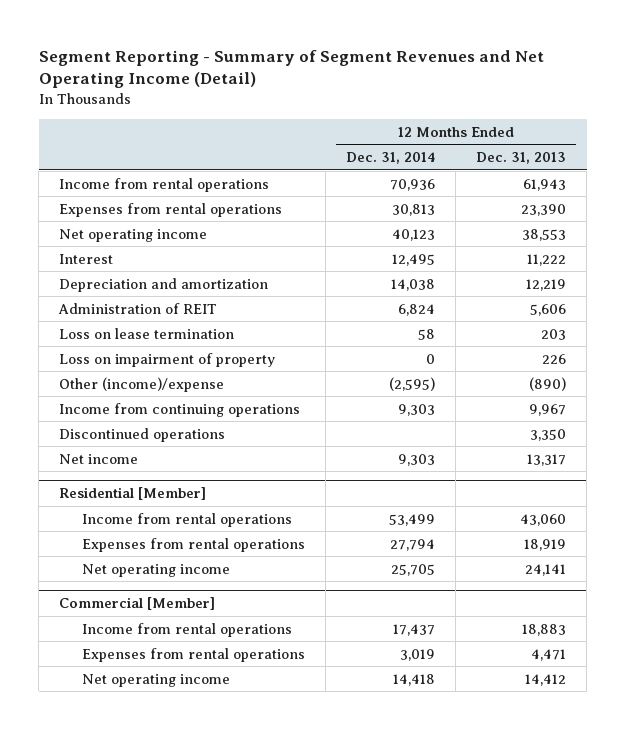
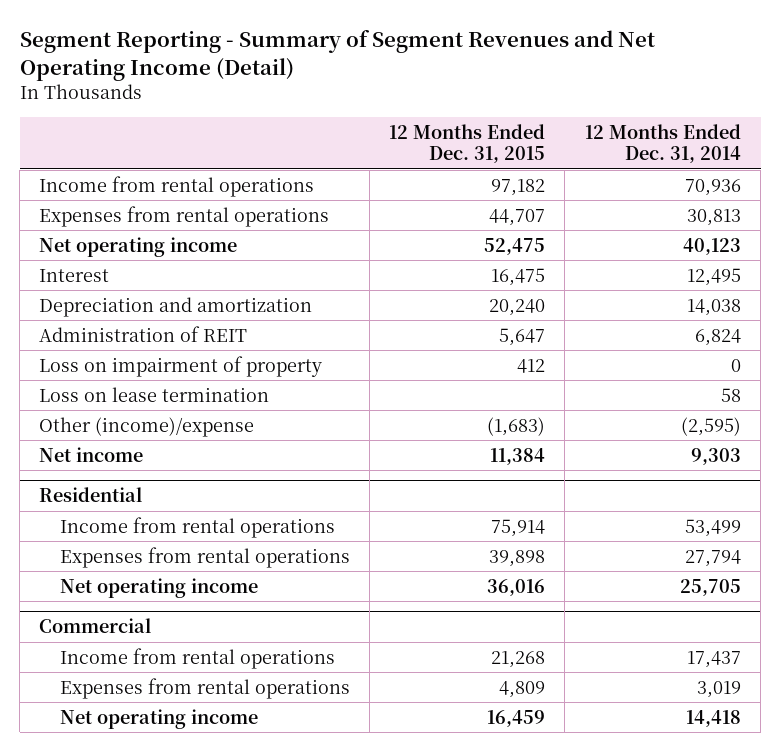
[476,152,567,165] Dec. 31, 2013 -> none
none -> [389,123,546,164] 12 Months Ended Dec. 31, 2015
[59,327,235,339] Loss on lease termination -> [39,386,270,402] Loss on lease termination
[59,402,301,417] Income from continuing operations -> none
[59,427,226,442] Discontinued operations -> none
[59,487,207,501] Residential [Member] -> [39,487,143,503] Residential
[59,597,216,611] Commercial [Member] -> [39,618,152,634] Commercial

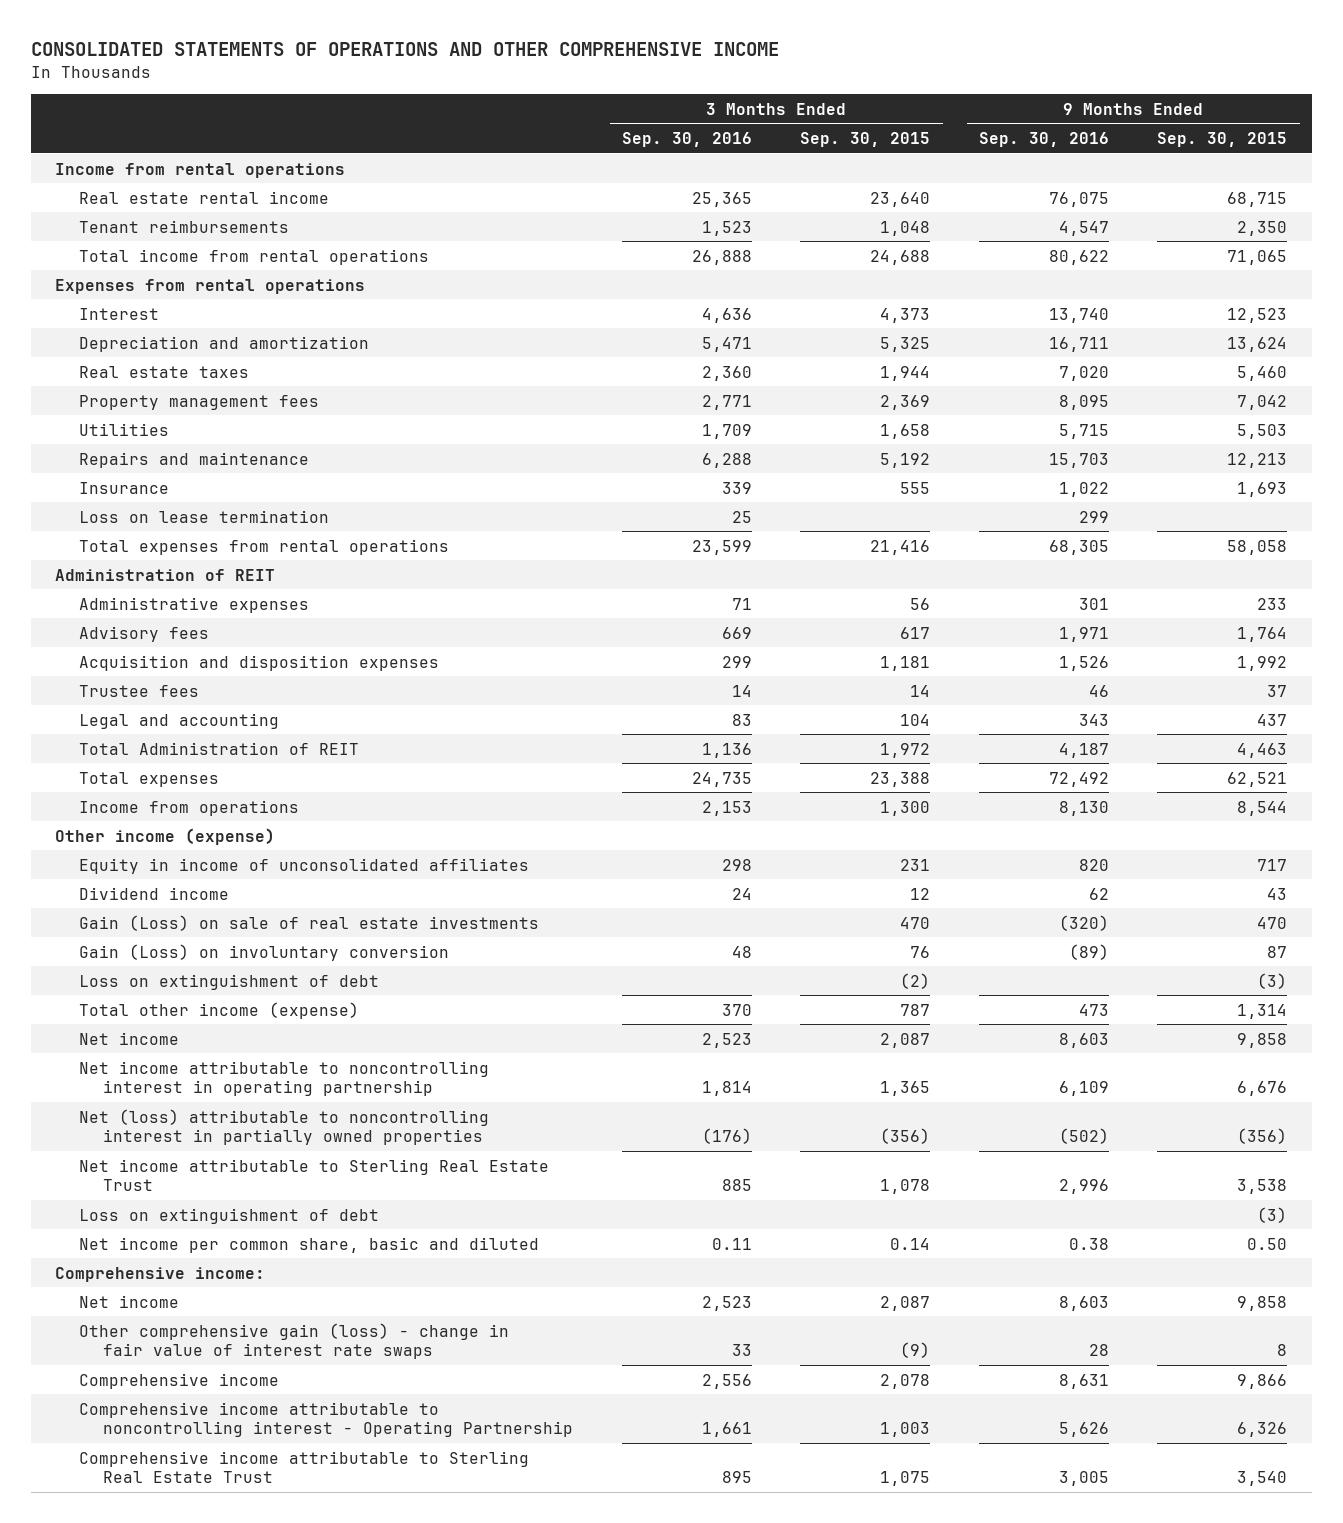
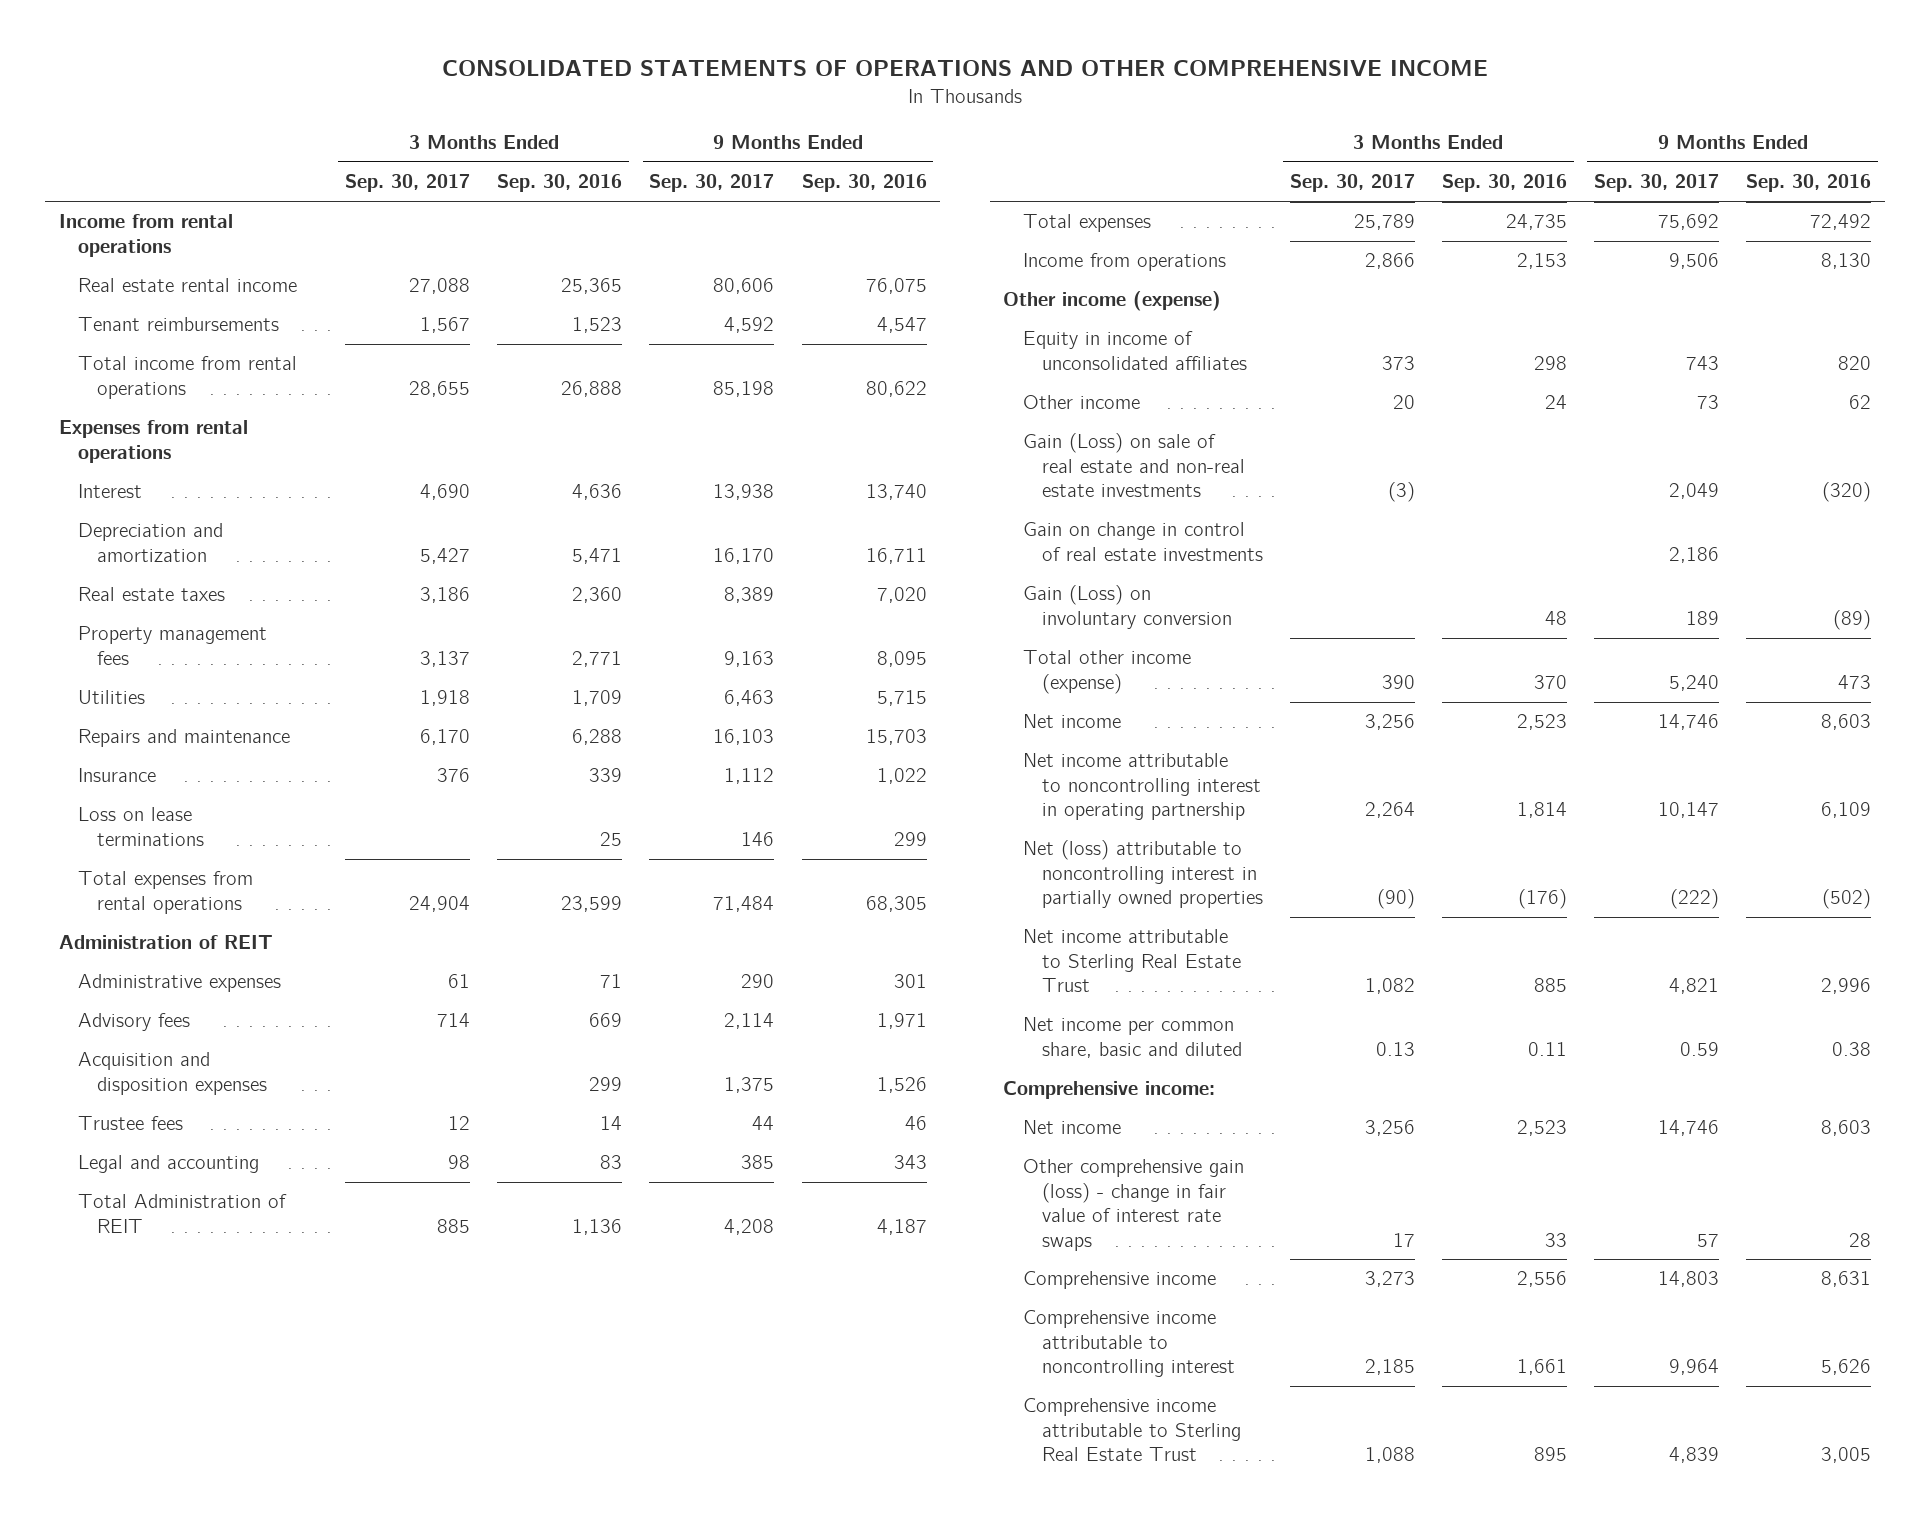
[800,132,931,148] Sep. 30, 2015 -> none
[1157,132,1288,148] Sep. 30, 2015 -> none
none -> [345,174,471,193] Sep. 30, 2017
none -> [649,174,775,193] Sep. 30, 2017
[79,509,330,523] Loss on lease termination -> [77,807,204,846] Loss on lease terminations
[79,886,230,900] Dividend income -> [1022,395,1140,410] Other income
[79,914,540,931] Gain (Loss) on sale of real estate investments -> [1022,433,1245,498] Gain (Loss) on sale of real estate and non-real estate investments
none -> [1022,522,1263,561] Gain on change in control of real estate investments
[79,973,380,990] Loss on extinguishment of debt -> none
[79,1207,380,1224] Loss on extinguishment of debt -> none
[79,1401,574,1437] Comprehensive income attributable to noncontrolling interest - Operating Partnership -> [1022,1310,1235,1378] Comprehensive income attributable to noncontrolling interest

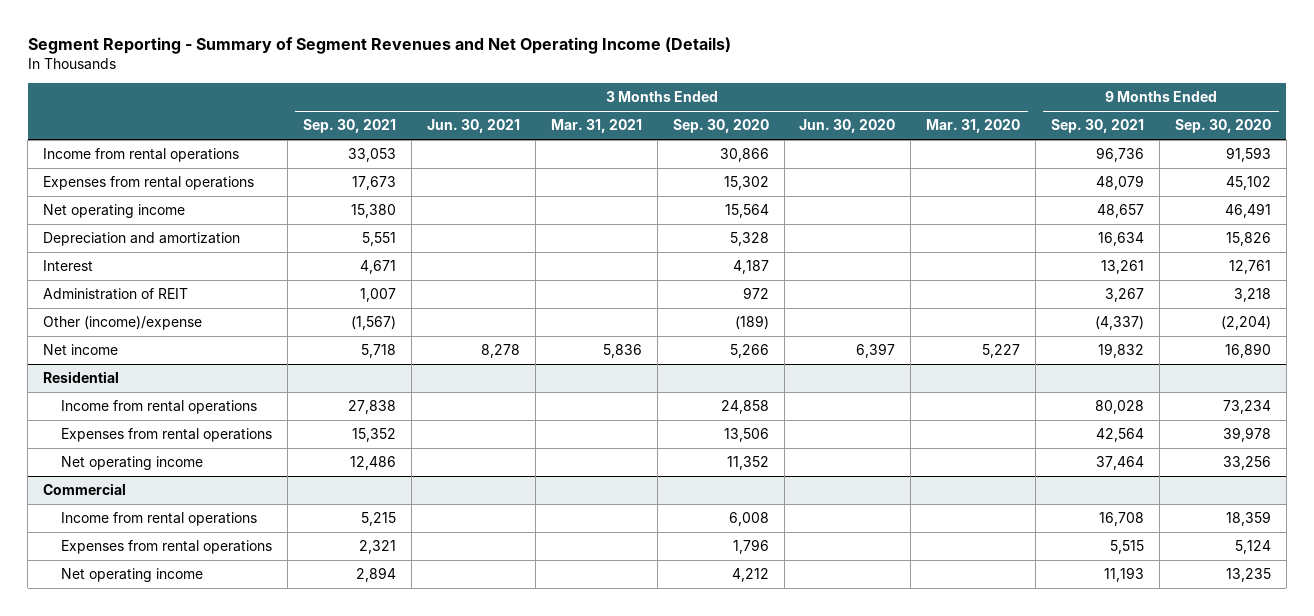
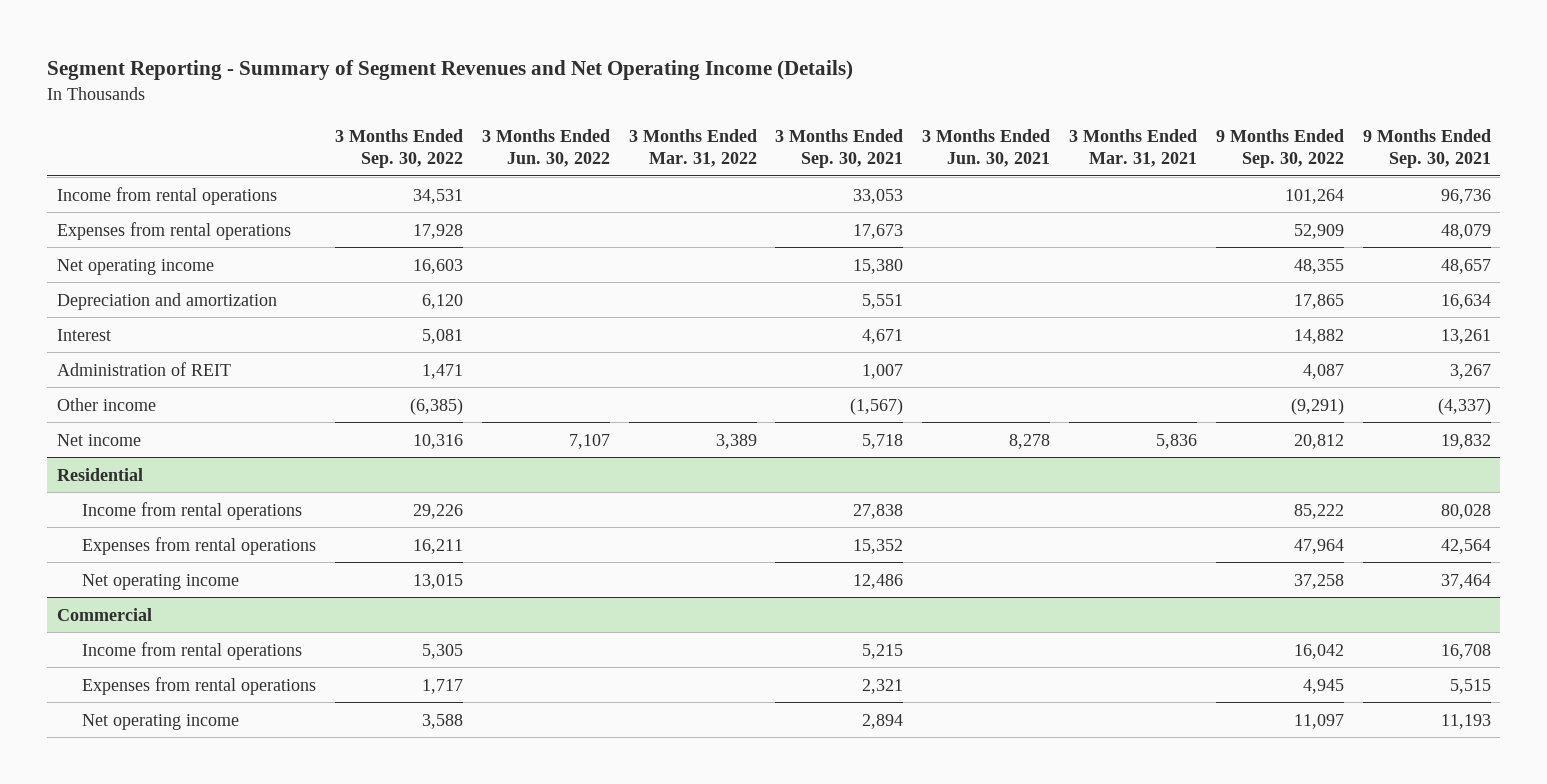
[672,119,769,134] Sep. 30, 2020 -> none
[799,119,896,134] Jun. 30, 2020 -> none
[926,119,1021,134] Mar. 31, 2020 -> none
[1174,119,1271,134] Sep. 30, 2020 -> none
none -> [335,128,464,169] 3 Months Ended Sep. 30, 2022
none -> [481,128,610,168] 3 Months Ended Jun. 30, 2022
none -> [628,128,757,168] 3 Months Ended Mar. 31, 2022
none -> [1215,128,1344,169] 9 Months Ended Sep. 30, 2022
[43,316,203,331] Other (income)/expense -> [56,397,156,411] Other income

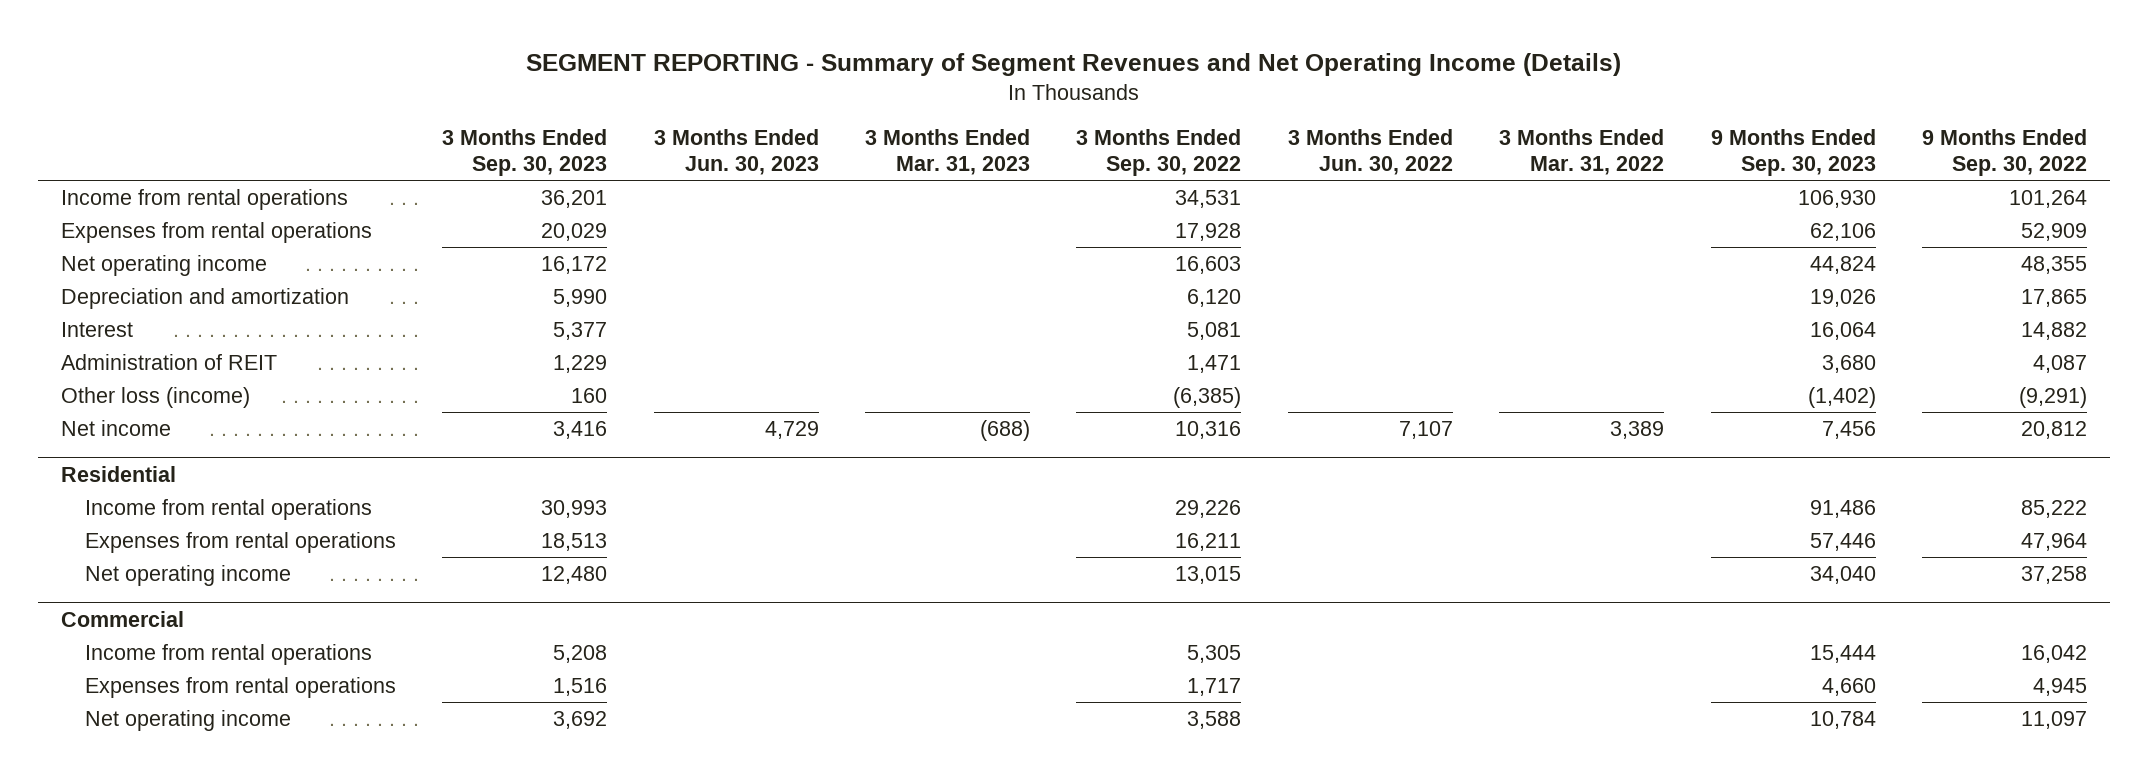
[47,60,854,81] Segment Reporting - Summary of Segment Revenues and Net Operating Income (Details) -> [526,53,1622,77] SEGMENT REPORTING - Summary of Segment Revenues and Net Operating Income (Details)
[775,128,904,169] 3 Months Ended Sep. 30, 2021 -> none
[922,128,1051,168] 3 Months Ended Jun. 30, 2021 -> none
[1069,128,1198,168] 3 Months Ended Mar. 31, 2021 -> none
[1362,128,1491,169] 9 Months Ended Sep. 30, 2021 -> none
none -> [442,129,608,177] 3 Months Ended Sep. 30, 2023
none -> [653,129,819,176] 3 Months Ended Jun. 30, 2023
none -> [864,129,1030,176] 3 Months Ended Mar. 31, 2023
none -> [1710,129,1876,177] 9 Months Ended Sep. 30, 2023
[56,397,156,411] Other income -> [61,386,251,408] Other loss (income)

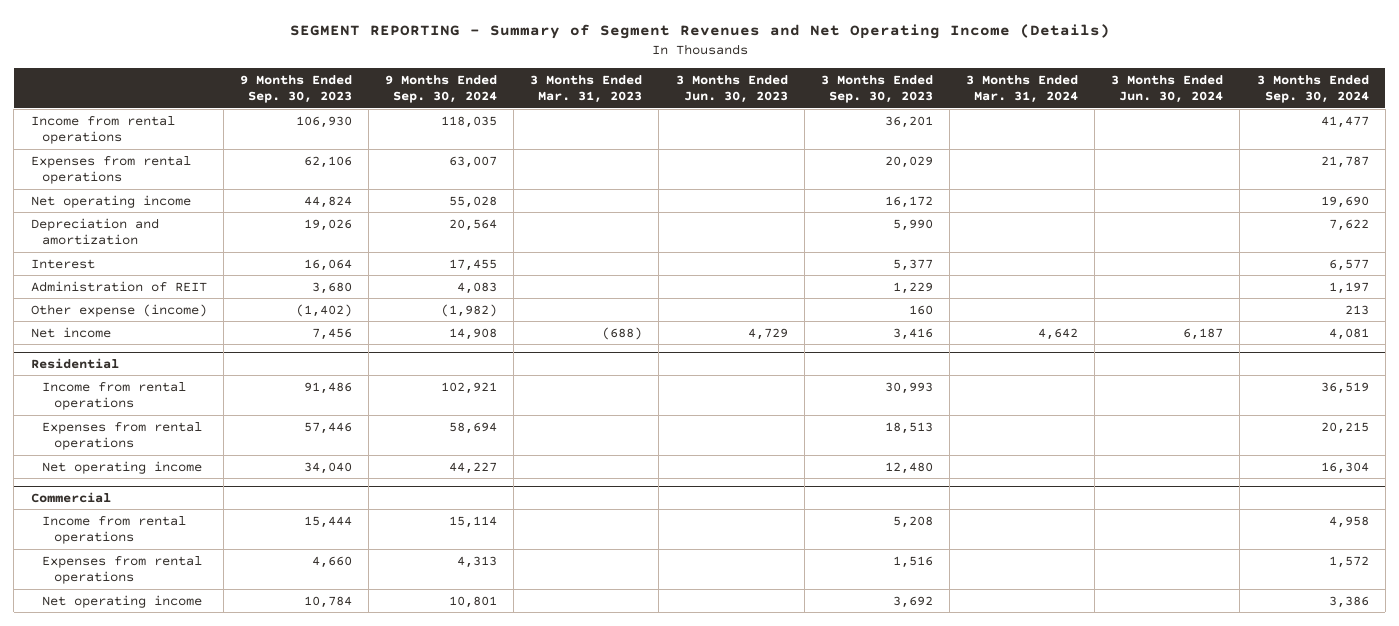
[1076,129,1242,177] 3 Months Ended Sep. 30, 2022 -> none
[1287,129,1453,176] 3 Months Ended Jun. 30, 2022 -> none
[1499,129,1665,176] 3 Months Ended Mar. 31, 2022 -> none
[1921,129,2087,177] 9 Months Ended Sep. 30, 2022 -> none
none -> [385,74,498,103] 9 Months Ended Sep. 30, 2024
none -> [966,74,1079,103] 3 Months Ended Mar. 31, 2024
none -> [1111,74,1224,103] 3 Months Ended Jun. 30, 2024
none -> [1256,74,1369,103] 3 Months Ended Sep. 30, 2024
[61,386,251,408] Other loss (income) -> [30,303,207,317] Other expense (income)

